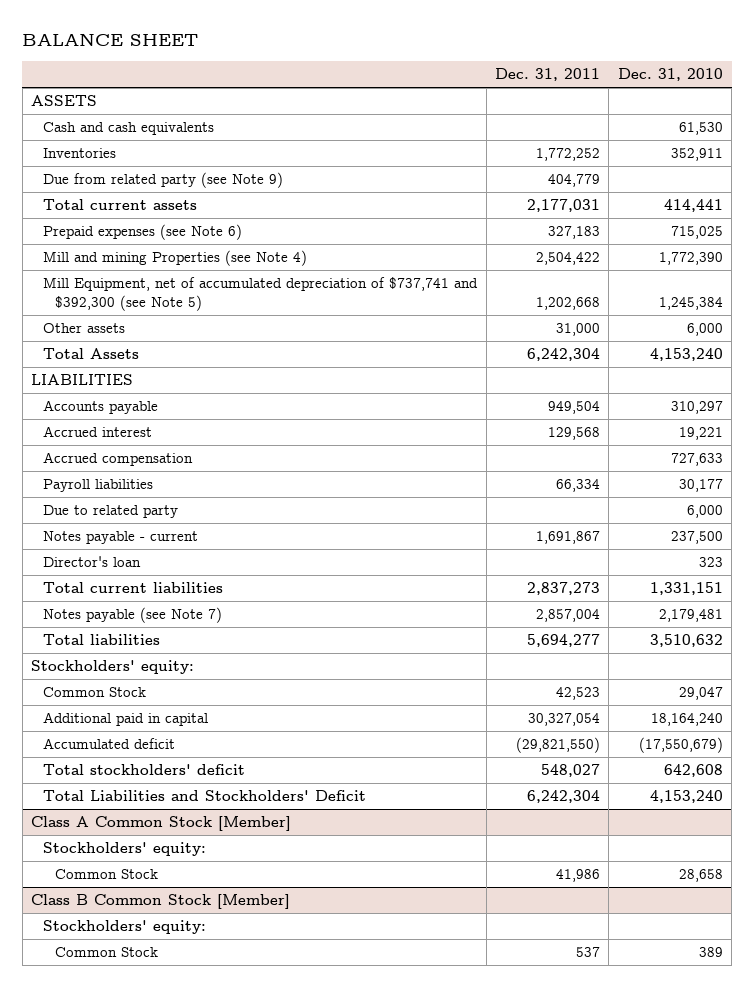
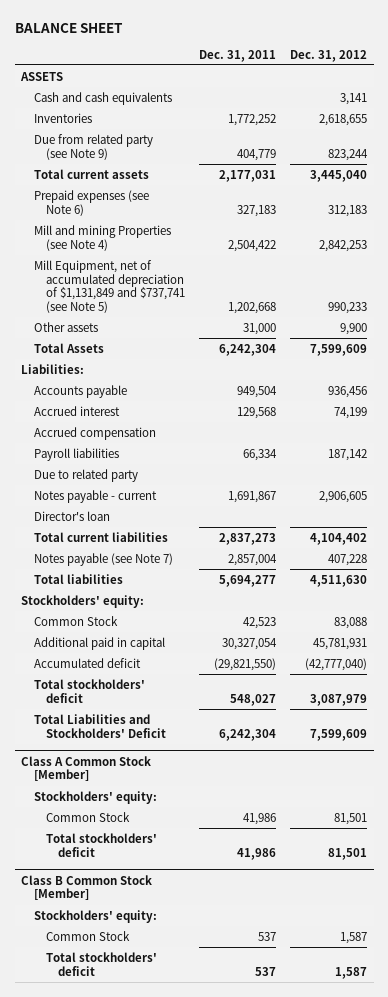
[617,68,723,82] Dec. 31, 2010 -> none
none -> [289,49,367,62] Dec. 31, 2012
[43,277,479,312] Mill Equipment, net of accumulated depreciation of $737,741 and $392,300 (see Note 5) -> [33,259,186,314] Mill Equipment, net of accumulated depreciation of $1,131,849 and $737,741 (see Note 5)
[31,374,134,386] LIABILITIES -> [21,363,85,374] Liabilities:
none -> [46,832,158,857] Total stockholders' deficit
none -> [46,951,158,976] Total stockholders' deficit

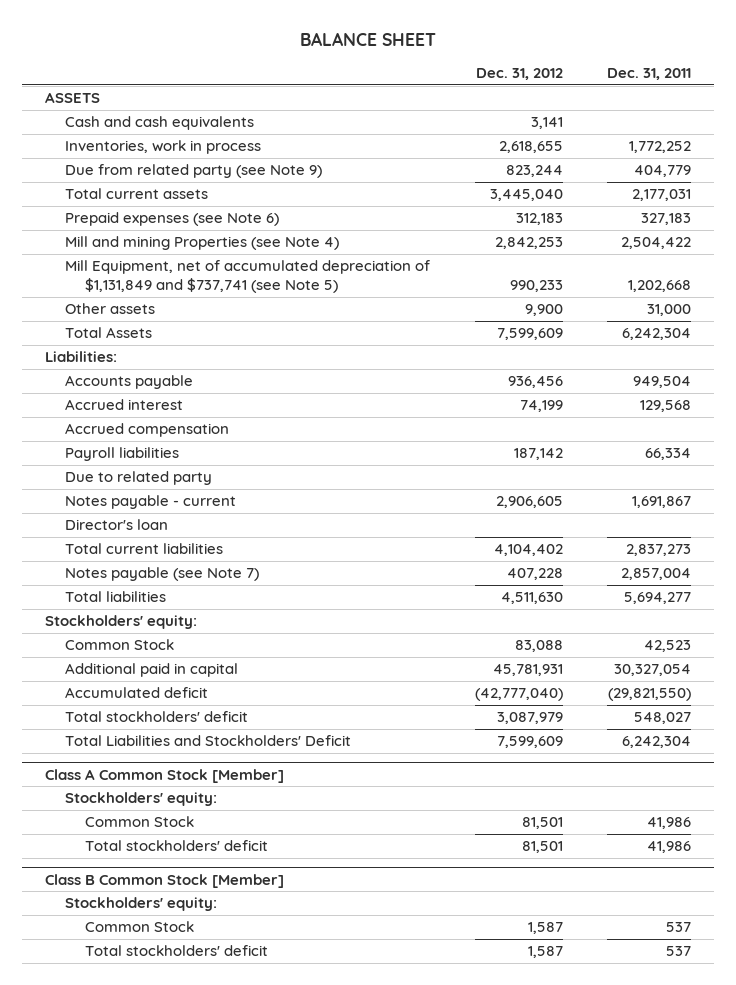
[33,112,92,123] Inventories -> [64,140,261,155] Inventories, work in process

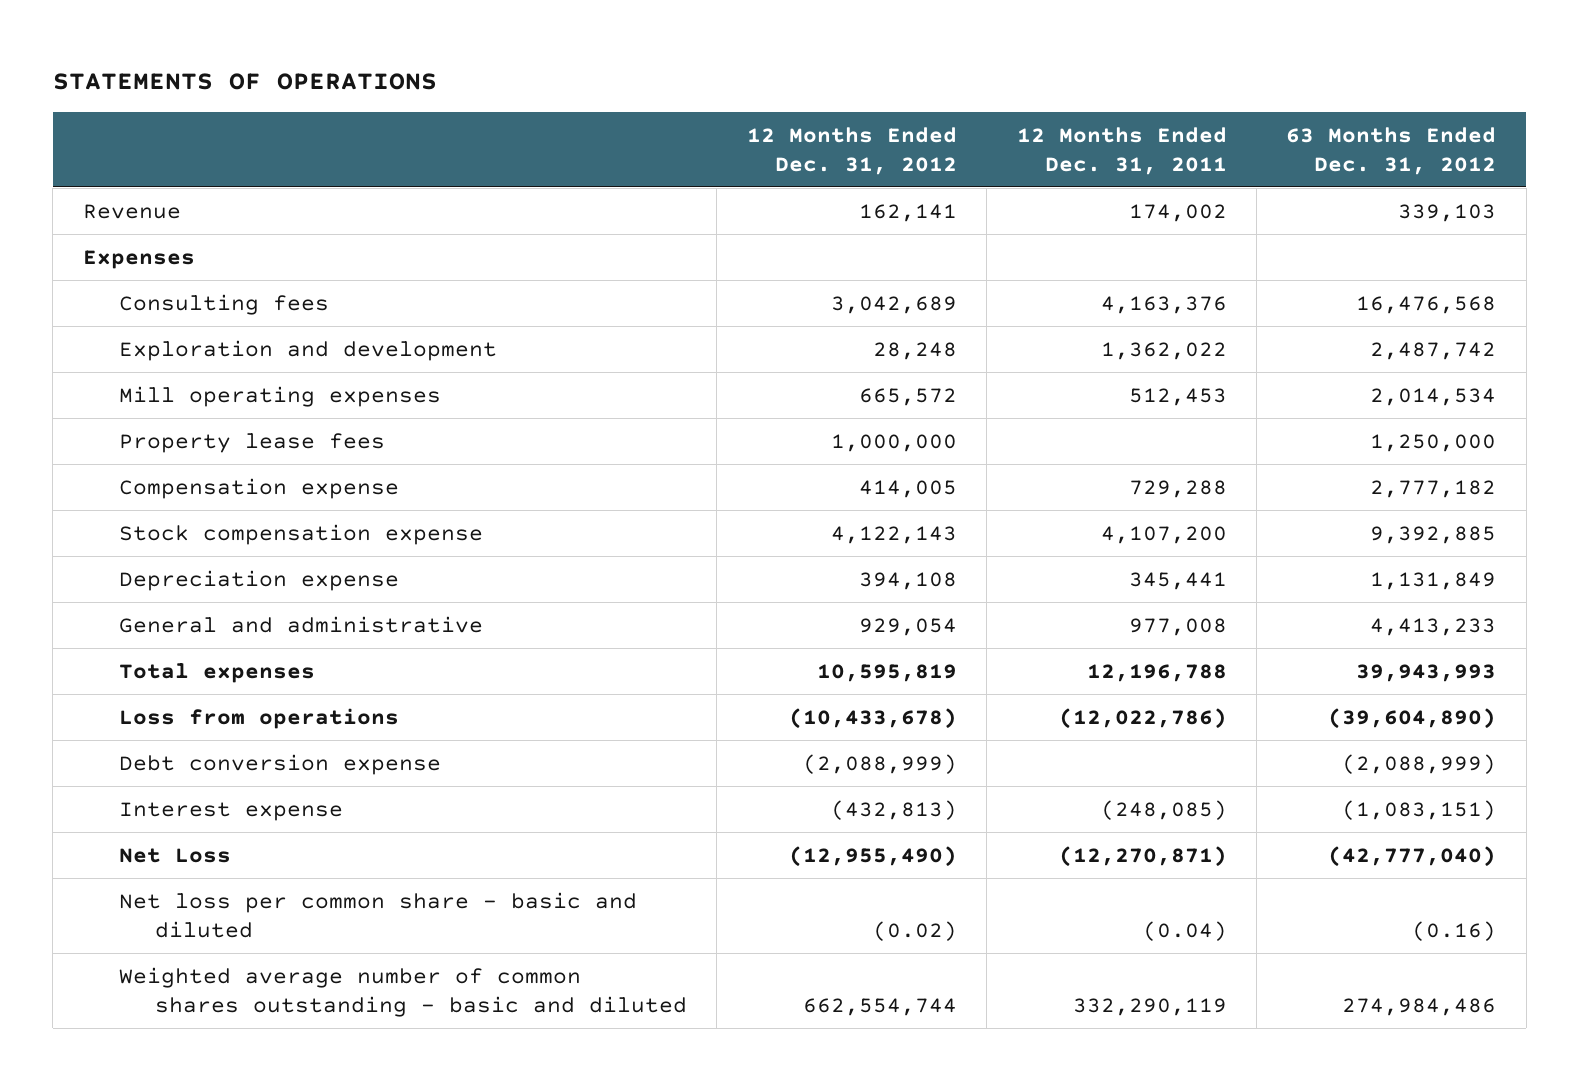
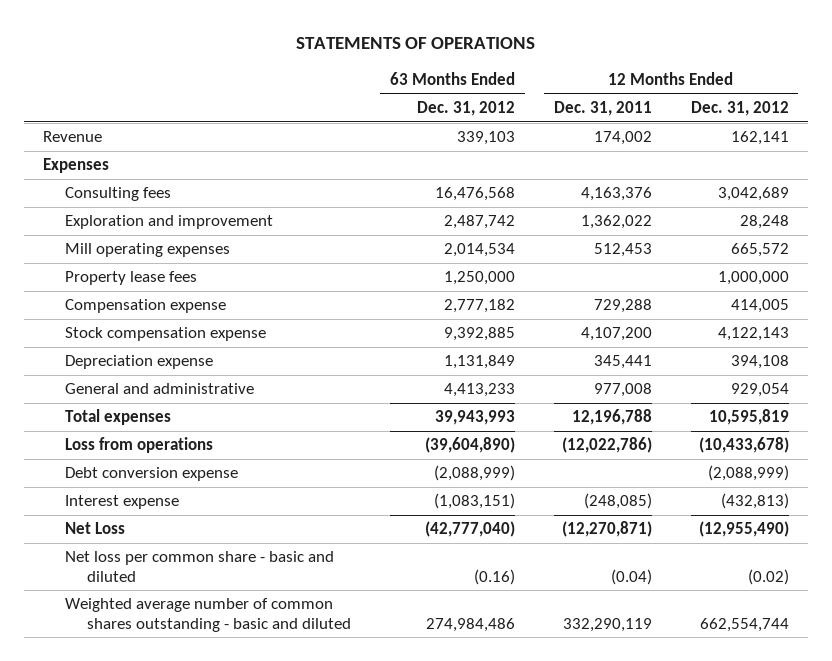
[118,339,497,361] Exploration and development -> [65,215,274,230] Exploration and improvement

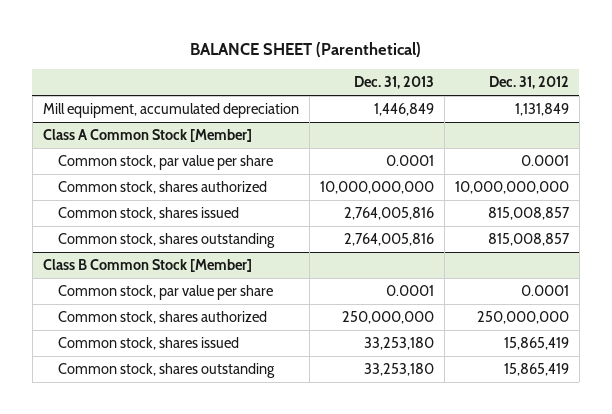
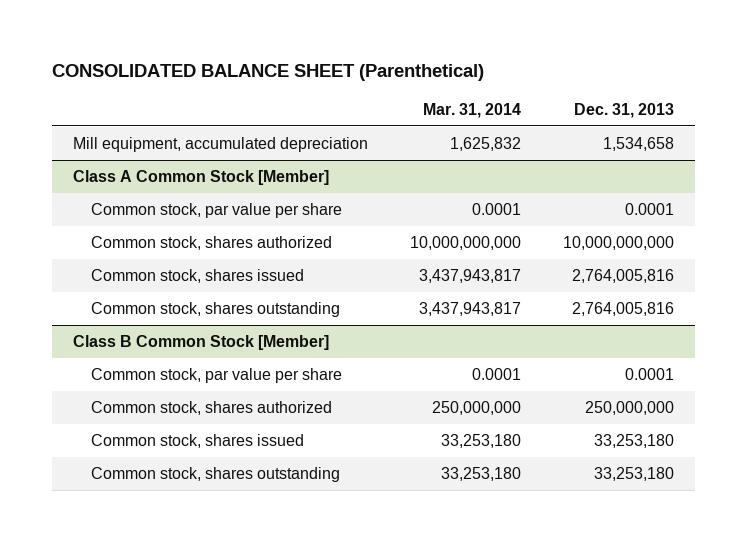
[189,41,421,57] BALANCE SHEET (Parenthetical) -> [51,64,484,82] CONSOLIDATED BALANCE SHEET (Parenthetical)
[488,76,569,90] Dec. 31, 2012 -> none
none -> [423,103,522,119] Mar. 31, 2014
[373,102,434,116] 1,446,849 -> [603,136,675,151] 1,534,658

